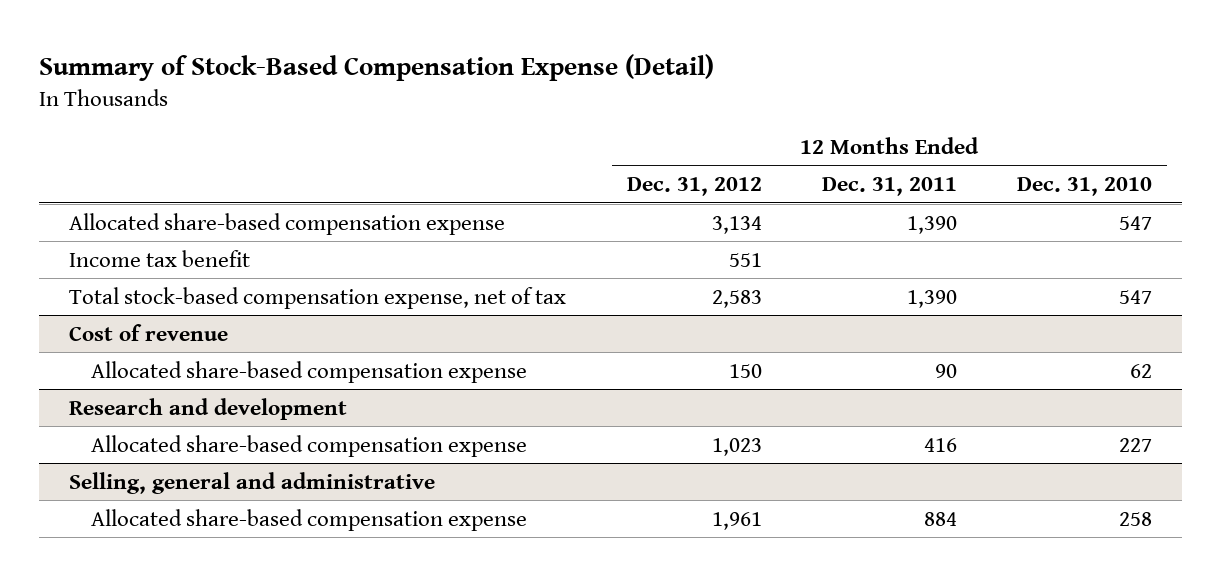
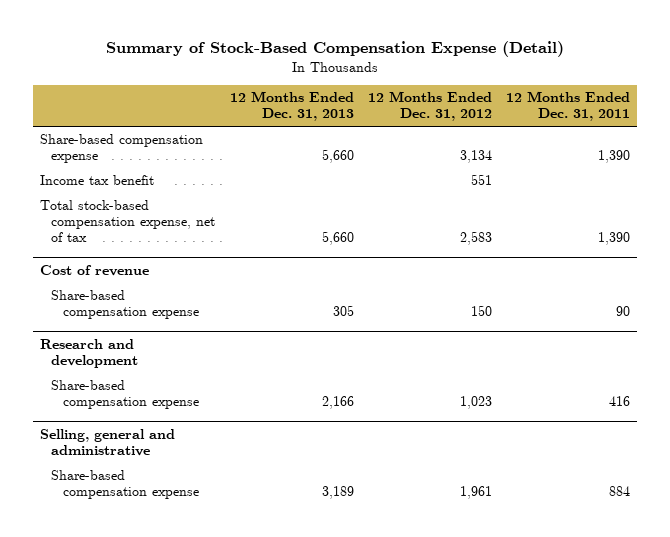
[1017,177,1153,197] Dec. 31, 2010 -> none
none -> [229,91,354,122] 12 Months Ended Dec. 31, 2013
[69,212,506,235] Allocated share-based compensation expense -> [39,134,203,164] Share-based compensation expense
[90,360,527,383] Allocated share-based compensation expense -> [51,290,200,320] Share-based compensation expense
[90,434,527,457] Allocated share-based compensation expense -> [51,380,200,410] Share-based compensation expense
[90,508,527,531] Allocated share-based compensation expense -> [51,470,200,500] Share-based compensation expense

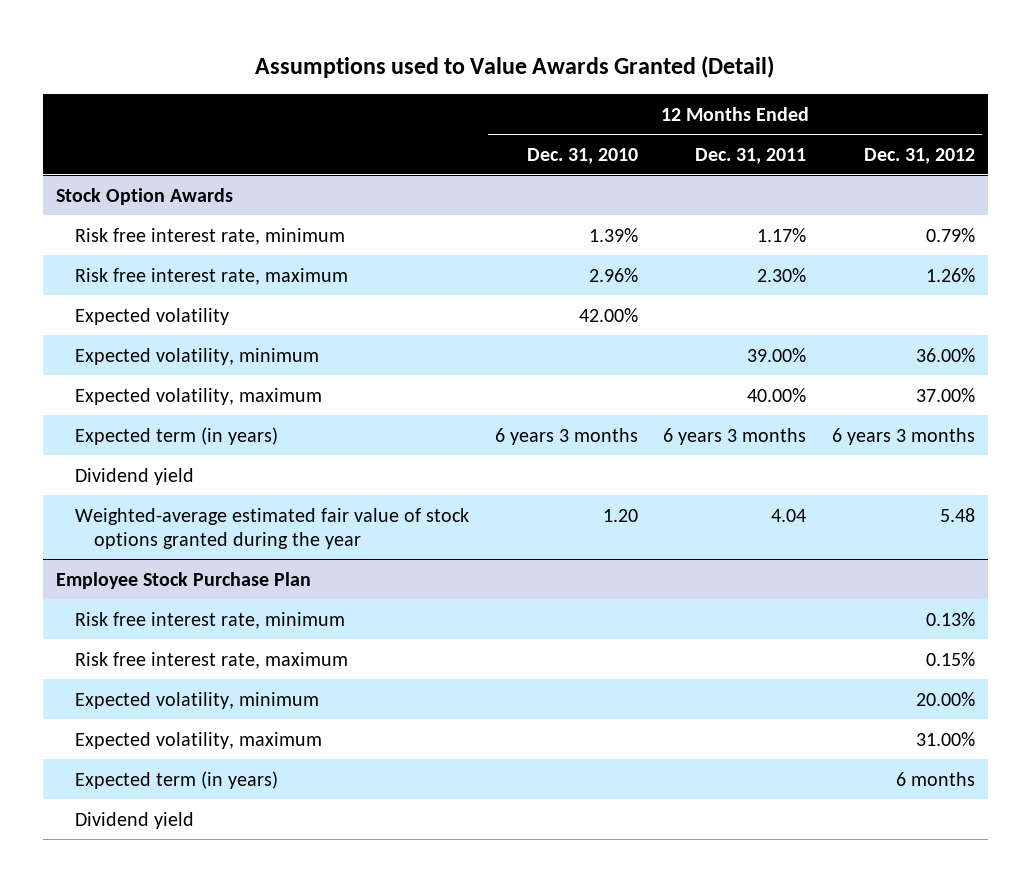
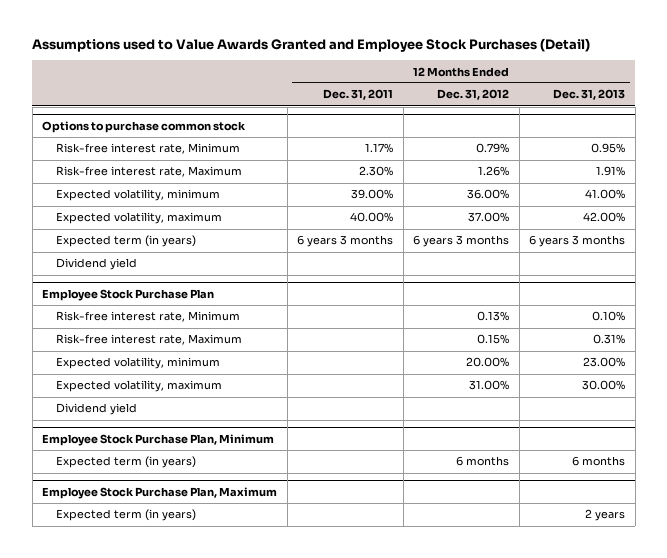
[255,55,775,78] Assumptions used to Value Awards Granted (Detail) -> [32,38,591,53] Assumptions used to Value Awards Granted and Employee Stock Purchases (Detail)
[526,147,638,164] Dec. 31, 2010 -> none
none -> [553,89,626,101] Dec. 31, 2013
[55,187,233,205] Stock Option Awards -> none
[74,307,229,325] Expected volatility -> none
none -> [42,120,247,133] Options to purchase common stock
[74,227,345,245] Risk free interest rate, minimum -> [55,143,240,155] Risk-free interest rate, Minimum
[74,267,348,285] Risk free interest rate, maximum -> [55,166,242,178] Risk-free interest rate, Maximum
[74,507,469,549] Weighted-average estimated fair value of stock options granted during the year -> none
[74,611,345,629] Risk free interest rate, minimum -> [55,311,240,323] Risk-free interest rate, Minimum
[74,651,348,669] Risk free interest rate, maximum -> [55,334,242,346] Risk-free interest rate, Maximum
[74,770,278,789] Expected term (in years) -> none
none -> [42,433,275,446] Employee Stock Purchase Plan, Minimum
none -> [55,456,196,469] Expected term (in years)
none -> [42,486,278,499] Employee Stock Purchase Plan, Maximum
none -> [55,509,196,522] Expected term (in years)

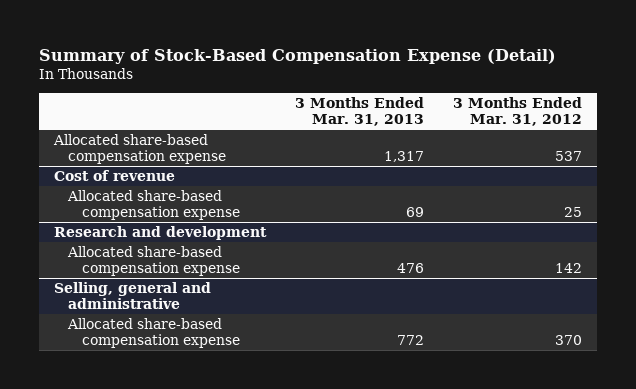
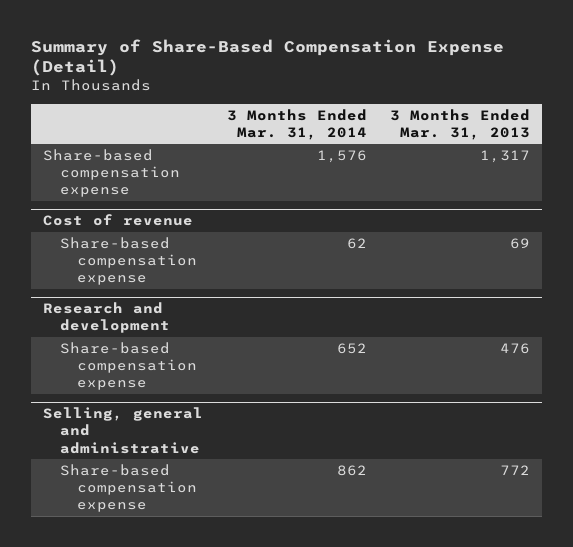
[39,48,557,64] Summary of Stock-Based Compensation Expense (Detail) -> [30,38,504,77] Summary of Share-Based Compensation Expense (Detail)
[453,96,583,127] 3 Months Ended Mar. 31, 2012 -> none
none -> [226,108,367,140] 3 Months Ended Mar. 31, 2014
[52,133,226,165] Allocated share-based compensation expense -> [42,148,181,198] Share-based compensation expense
[66,189,240,221] Allocated share-based compensation expense -> [60,236,198,286] Share-based compensation expense
[66,245,240,277] Allocated share-based compensation expense -> [60,341,198,391] Share-based compensation expense
[66,317,240,349] Allocated share-based compensation expense -> [60,463,198,513] Share-based compensation expense

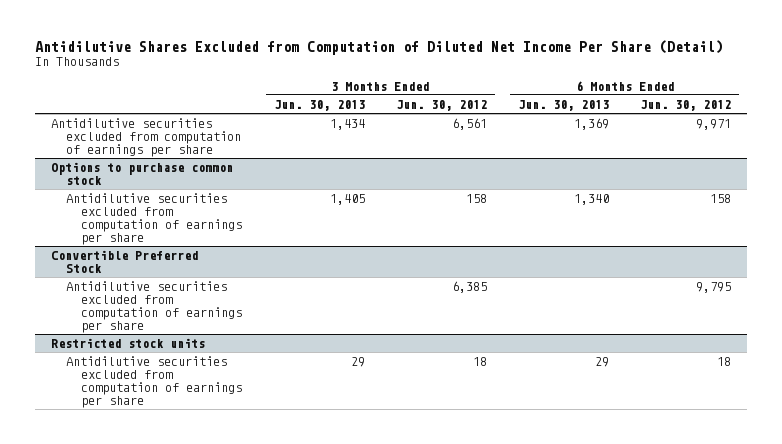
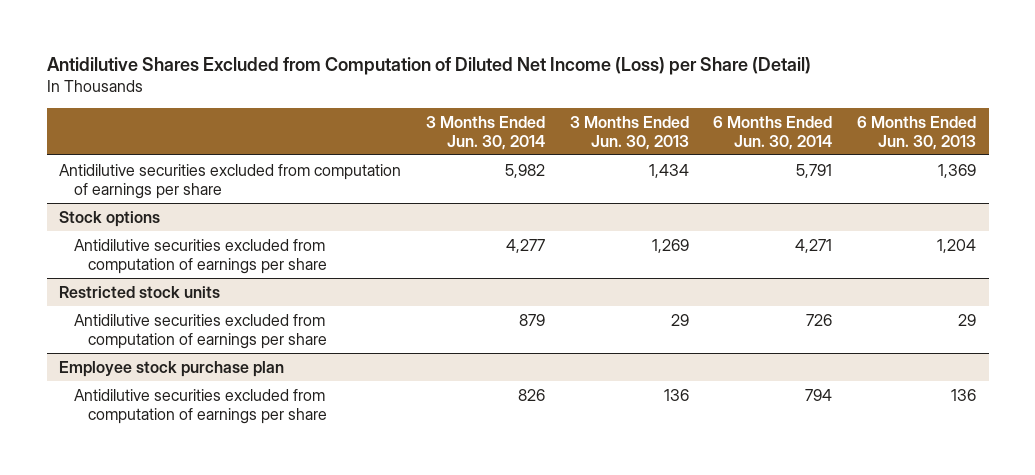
[35,39,724,55] Antidilutive Shares Excluded from Computation of Diluted Net Income Per Share (Detail) -> [46,57,811,76] Antidilutive Shares Excluded from Computation of Diluted Net Income (Loss) per Share (Detail)
[395,99,487,111] Jun. 30, 2012 -> none
[640,99,732,111] Jun. 30, 2012 -> none
none -> [425,115,545,150] 3 Months Ended Jun. 30, 2014
none -> [713,115,833,150] 6 Months Ended Jun. 30, 2014
[51,162,234,186] Options to purchase common stock -> none
[51,250,199,274] Convertible Preferred Stock -> none
[66,281,243,334] Antidilutive securities excluded from computation of earnings per share -> none
none -> [58,210,160,227] Stock options
[329,194,365,206] 1,405 -> [651,238,689,253] 1,269
[574,194,610,206] 1,340 -> [937,238,977,253] 1,204
none -> [58,360,284,377] Employee stock purchase plan
none -> [73,388,328,424] Antidilutive securities excluded from computation of earnings per share

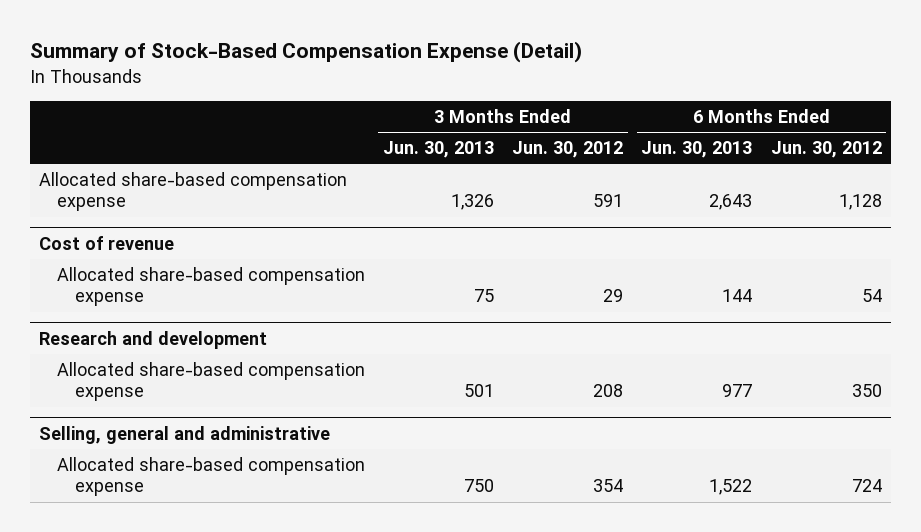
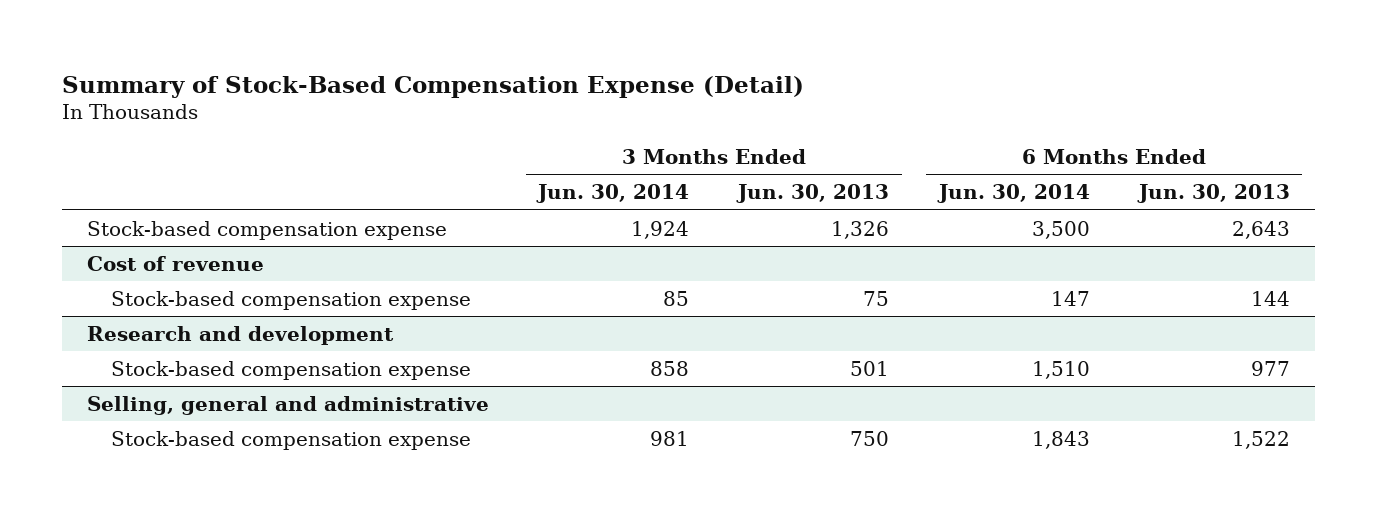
[512,141,624,159] Jun. 30, 2012 -> none
[770,141,882,159] Jun. 30, 2012 -> none
none -> [536,184,690,204] Jun. 30, 2014
none -> [936,184,1090,204] Jun. 30, 2014
[38,172,347,212] Allocated share-based compensation expense -> [86,220,447,240] Stock-based compensation expense
[56,267,365,307] Allocated share-based compensation expense -> [110,290,471,310] Stock-based compensation expense
[56,362,365,402] Allocated share-based compensation expense -> [110,360,471,380] Stock-based compensation expense
[56,457,365,497] Allocated share-based compensation expense -> [110,430,471,450] Stock-based compensation expense

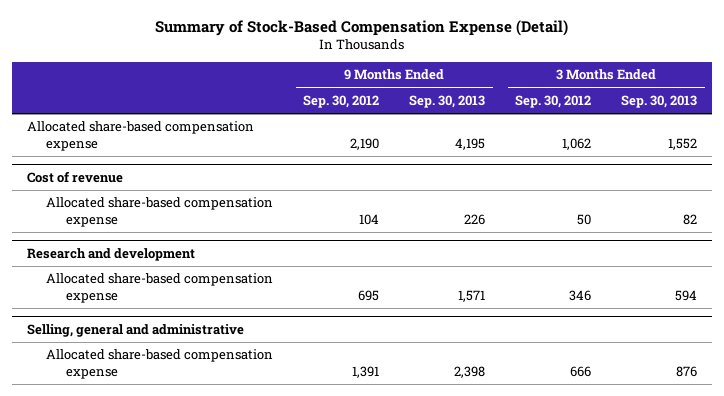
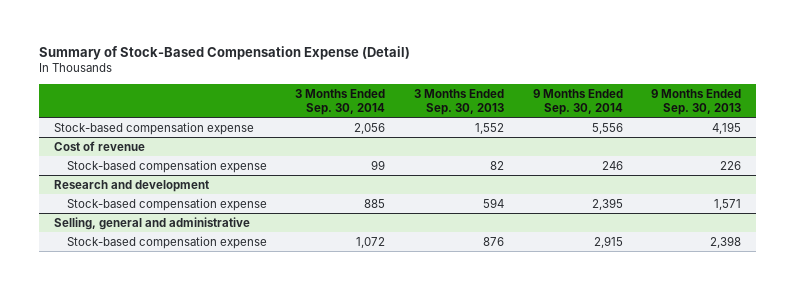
[303,95,380,109] Sep. 30, 2012 -> none
[515,95,592,109] Sep. 30, 2012 -> none
none -> [295,88,386,116] 3 Months Ended Sep. 30, 2014
none -> [532,88,623,116] 9 Months Ended Sep. 30, 2014
[26,121,254,151] Allocated share-based compensation expense -> [53,121,254,135] Stock-based compensation expense
[46,197,274,227] Allocated share-based compensation expense -> [66,159,267,173] Stock-based compensation expense
[46,273,274,303] Allocated share-based compensation expense -> [66,197,267,211] Stock-based compensation expense
[46,349,274,379] Allocated share-based compensation expense -> [66,235,267,249] Stock-based compensation expense

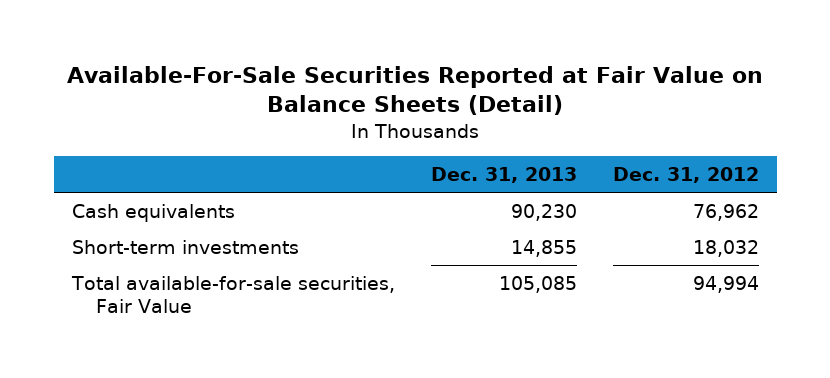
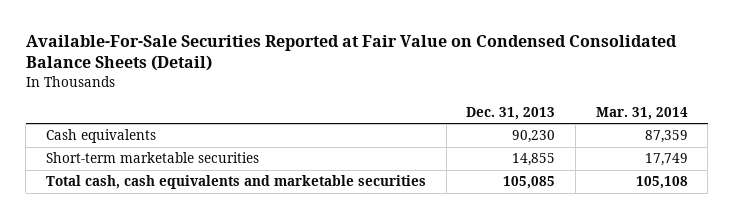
[67,65,764,116] Available-For-Sale Securities Reported at Fair Value on Balance Sheets (Detail) -> [25,35,677,72] Available-For-Sale Securities Reported at Fair Value on Condensed Consolidated Balance Sheets (Detail)
[612,167,759,184] Dec. 31, 2012 -> none
none -> [595,106,688,120] Mar. 31, 2014
[71,239,299,254] Short-term investments -> [45,152,259,164] Short-term marketable securities
[70,275,395,313] Total available-for-sale securities, Fair Value -> [45,175,426,190] Total cash, cash equivalents and marketable securities

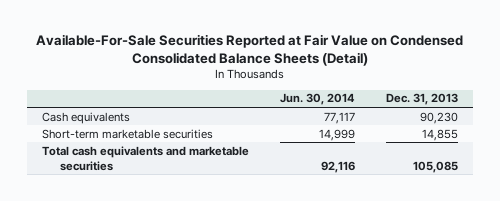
[595,106,688,120] Mar. 31, 2014 -> none
none -> [279,93,355,106] Jun. 30, 2014
[45,175,426,190] Total cash, cash equivalents and marketable securities -> [42,145,250,171] Total cash equivalents and marketable securities

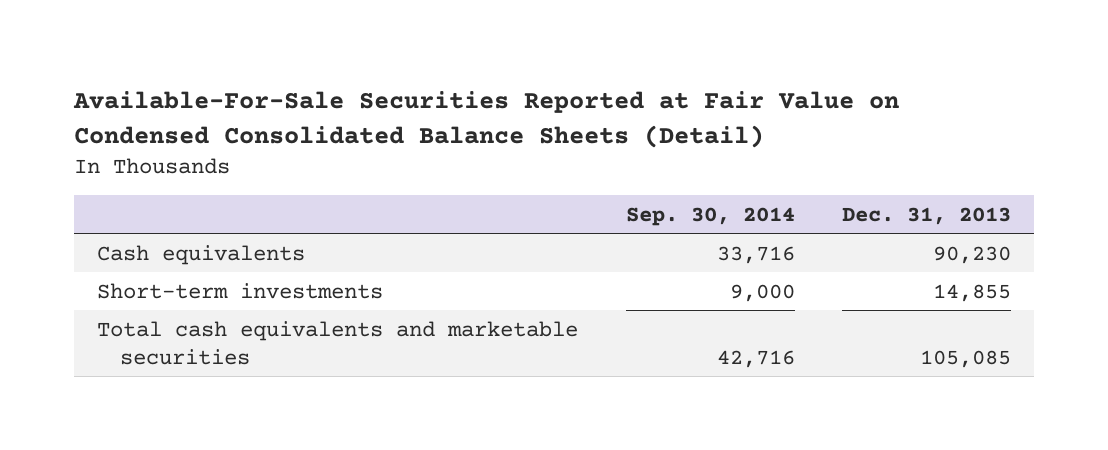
[279,93,355,106] Jun. 30, 2014 -> none
none -> [625,206,795,226] Sep. 30, 2014
[42,128,214,139] Short-term marketable securities -> [97,282,384,299] Short-term investments

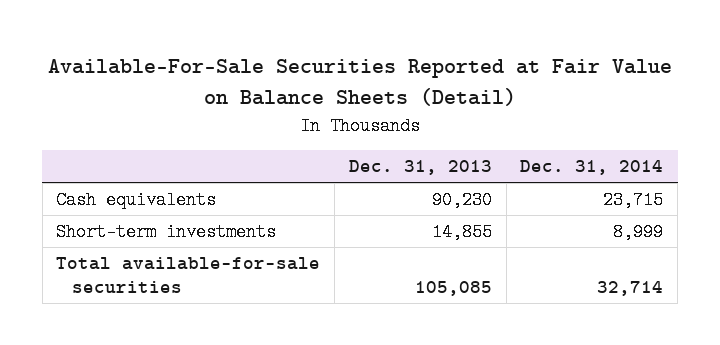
[72,91,899,148] Available-For-Sale Securities Reported at Fair Value on Condensed Consolidated Balance Sheets (Detail) -> [47,59,672,106] Available-For-Sale Securities Reported at Fair Value on Balance Sheets (Detail)
[625,206,795,226] Sep. 30, 2014 -> none
none -> [520,160,664,176] Dec. 31, 2014
[97,320,579,365] Total cash equivalents and marketable securities -> [56,256,321,294] Total available-for-sale securities

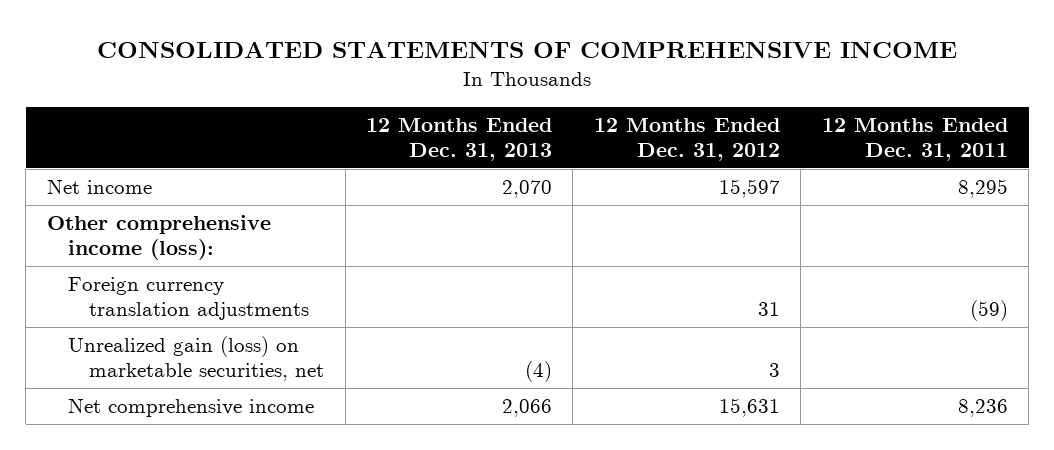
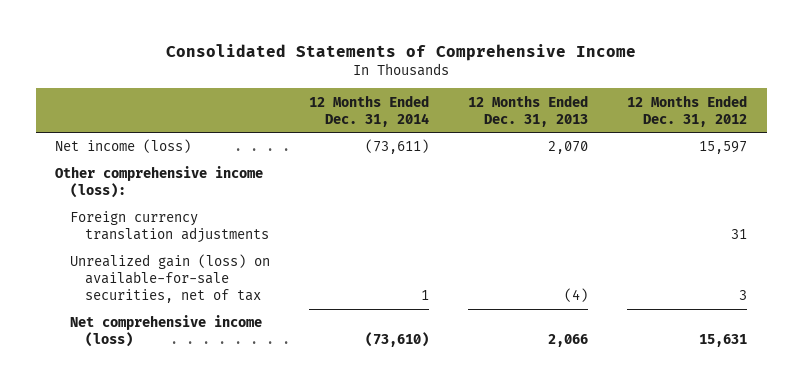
[97,40,958,58] CONSOLIDATED STATEMENTS OF COMPREHENSIVE INCOME -> [166,43,637,61] Consolidated Statements of Comprehensive Income
[821,117,1008,161] 12 Months Ended Dec. 31, 2011 -> none
none -> [309,94,430,127] 12 Months Ended Dec. 31, 2014
[46,179,152,195] Net income -> [55,139,192,154] Net income (loss)
[67,336,325,381] Unrealized gain (loss) on marketable securities, net -> [69,254,270,304] Unrealized gain (loss) on available-for-sale securities, net of tax
[67,398,314,418] Net comprehensive income -> [69,315,262,348] Net comprehensive income (loss)

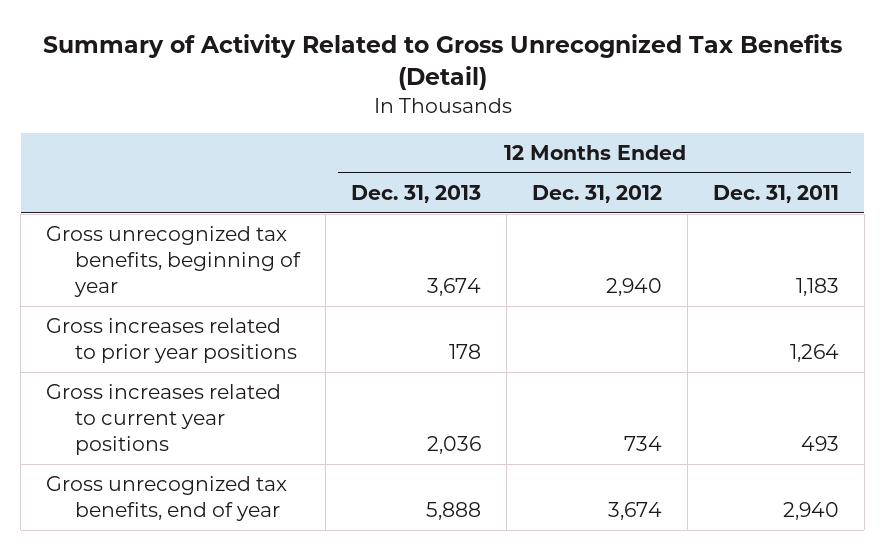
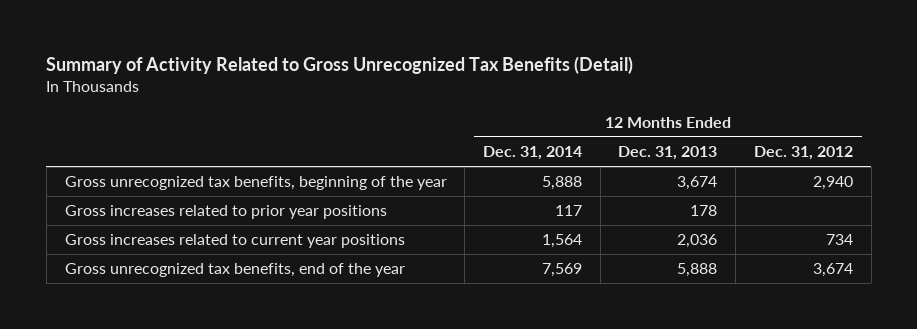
[712,185,839,204] Dec. 31, 2011 -> none
none -> [482,146,582,161] Dec. 31, 2014
[46,226,302,297] Gross unrecognized tax benefits, beginning of year -> [64,176,447,191] Gross unrecognized tax benefits, beginning of the year
[46,476,288,522] Gross unrecognized tax benefits, end of year -> [64,263,405,278] Gross unrecognized tax benefits, end of the year

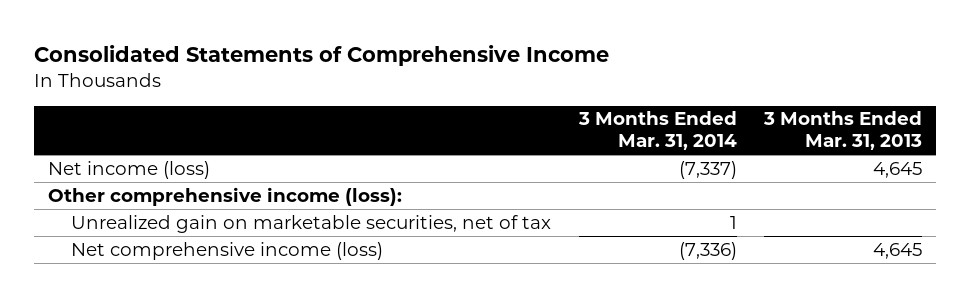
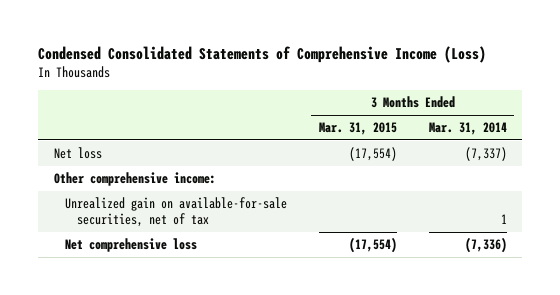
[34,45,610,67] Consolidated Statements of Comprehensive Income -> [37,45,486,63] Condensed Consolidated Statements of Comprehensive Income (Loss)
[763,111,923,151] 3 Months Ended Mar. 31, 2013 -> none
none -> [318,122,397,136] Mar. 31, 2015
[47,160,210,179] Net income (loss) -> [53,147,102,160] Net loss
[47,186,402,206] Other comprehensive income (loss): -> [53,172,216,187] Other comprehensive income:
[70,214,551,233] Unrealized gain on marketable securities, net of tax -> [65,197,288,228] Unrealized gain on available-for-sale securities, net of tax
[70,241,383,260] Net comprehensive income (loss) -> [65,238,198,253] Net comprehensive loss

